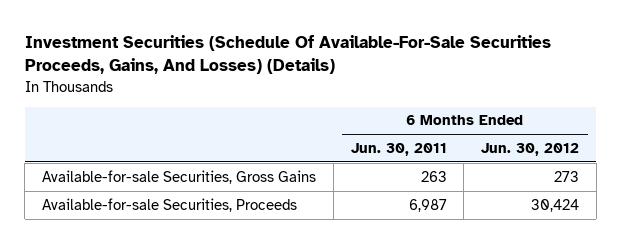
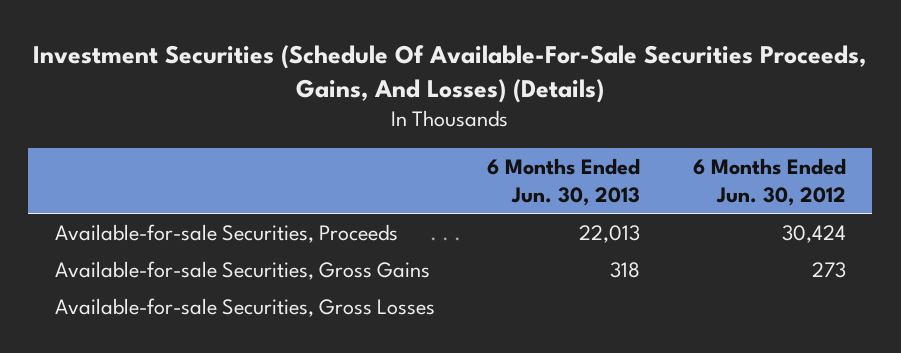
[350,143,447,157] Jun. 30, 2011 -> none
none -> [487,158,641,207] 6 Months Ended Jun. 30, 2013
[42,169,317,184] Available-for-sale Securities, Gross Gains -> [54,260,430,280] Available-for-sale Securities, Gross Gains
none -> [54,297,435,317] Available-for-sale Securities, Gross Losses

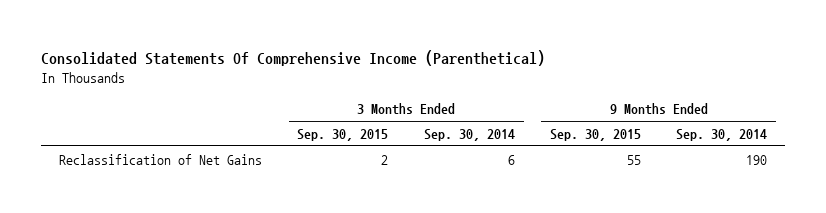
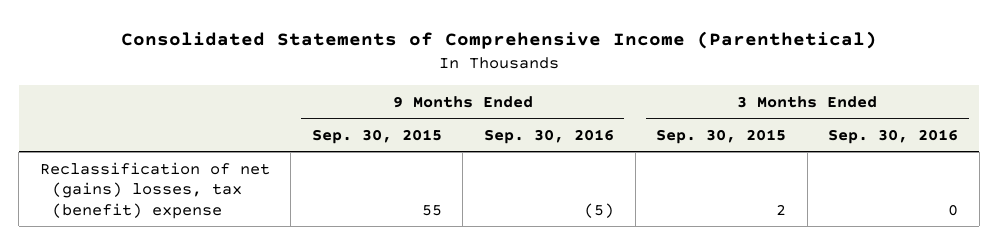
[41,50,546,67] Consolidated Statements Of Comprehensive Income (Parenthetical) -> [120,31,877,50] Consolidated Statements of Comprehensive Income (Parenthetical)
[423,128,515,141] Sep. 30, 2014 -> none
[676,128,768,141] Sep. 30, 2014 -> none
none -> [483,128,614,144] Sep. 30, 2016
none -> [828,128,959,144] Sep. 30, 2016
[59,153,263,165] Reclassification of Net Gains -> [39,161,270,219] Reclassification of net (gains) losses, tax (benefit) expense

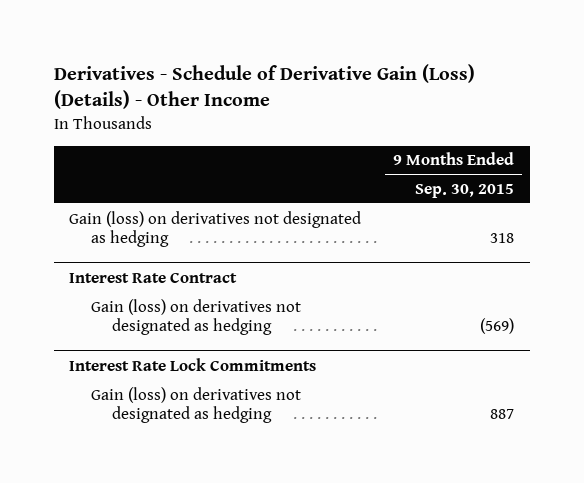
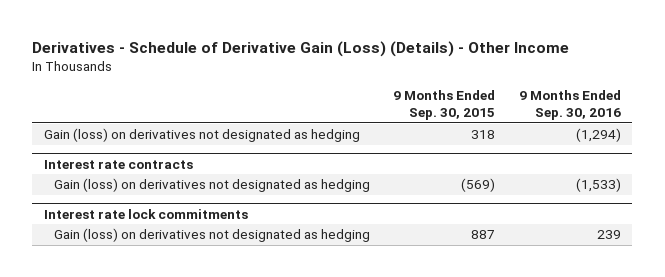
none -> [518,90,621,120] 9 Months Ended Sep. 30, 2016
[69,271,238,283] Interest Rate Contract -> [43,159,193,169] Interest rate contracts
[69,357,317,371] Interest Rate Lock Commitments -> [43,208,248,219] Interest rate lock commitments

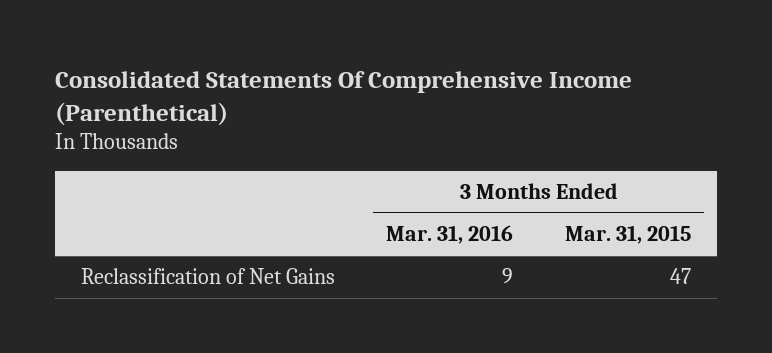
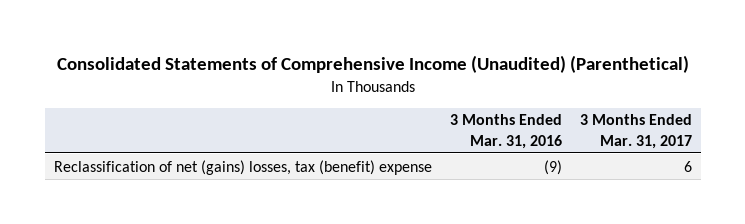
[54,70,632,126] Consolidated Statements Of Comprehensive Income (Parenthetical) -> [56,54,689,73] Consolidated Statements of Comprehensive Income (Unaudited) (Parenthetical)
[565,225,692,245] Mar. 31, 2015 -> none
none -> [579,114,692,149] 3 Months Ended Mar. 31, 2017
[80,268,335,285] Reclassification of Net Gains -> [53,159,432,175] Reclassification of net (gains) losses, tax (benefit) expense
[502,268,514,285] 9 -> [543,159,562,175] (9)

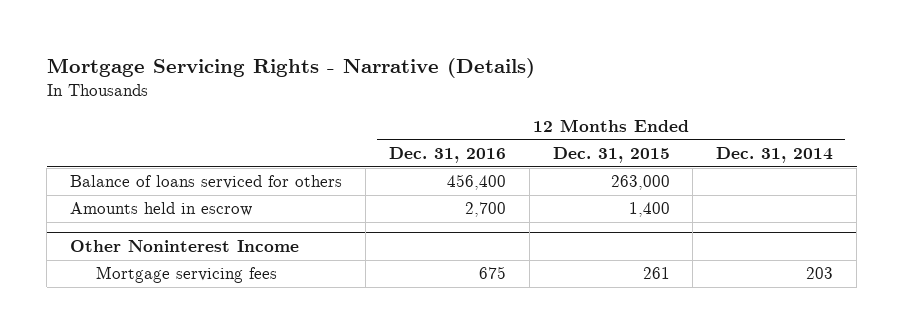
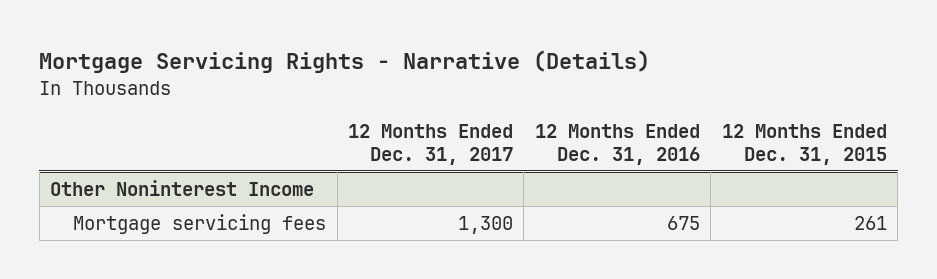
[716,146,834,163] Dec. 31, 2014 -> none
none -> [347,123,513,165] 12 Months Ended Dec. 31, 2017
[70,175,343,190] Balance of loans serviced for others -> none
[70,202,253,217] Amounts held in escrow -> none

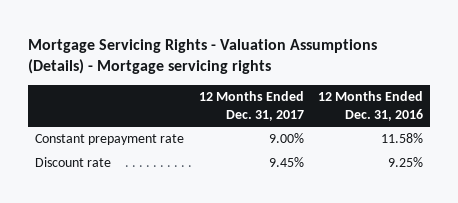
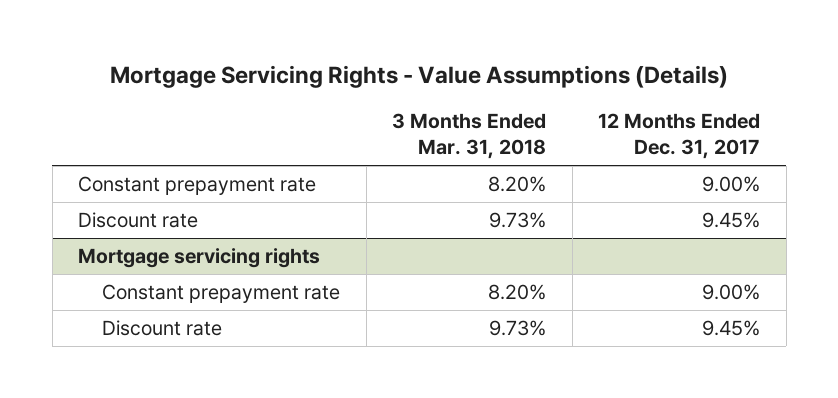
[28,38,378,75] Mortgage Servicing Rights - Valuation Assumptions (Details) - Mortgage servicing rights -> [110,65,729,89] Mortgage Servicing Rights - Value Assumptions (Details)
[318,91,424,121] 12 Months Ended Dec. 31, 2016 -> none
none -> [392,113,547,159] 3 Months Ended Mar. 31, 2018
none -> [78,248,321,269] Mortgage servicing rights
none -> [102,284,341,304] Constant prepayment rate
none -> [102,320,223,337] Discount rate

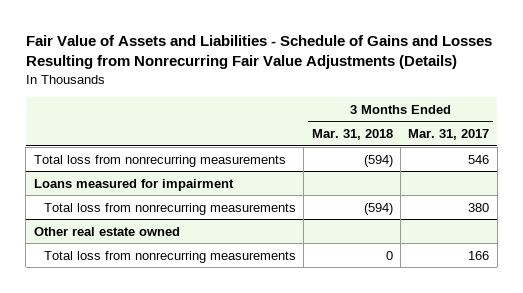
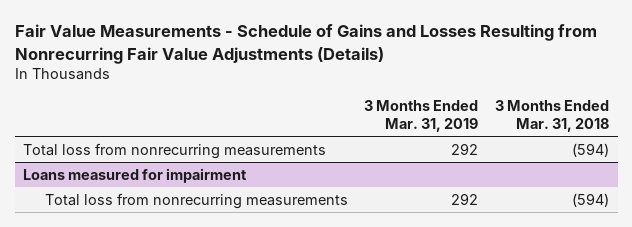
[25,35,492,70] Fair Value of Assets and Liabilities - Schedule of Gains and Losses Resulting from Nonrecurring Fair Value Adjustments (Details) -> [14,24,597,64] Fair Value Measurements - Schedule of Gains and Losses Resulting from Nonrecurring Fair Value Adjustments (Details)
[408,129,490,141] Mar. 31, 2017 -> none
none -> [364,100,479,132] 3 Months Ended Mar. 31, 2019
[33,226,180,236] Other real estate owned -> none
[43,250,296,263] Total loss from nonrecurring measurements -> none

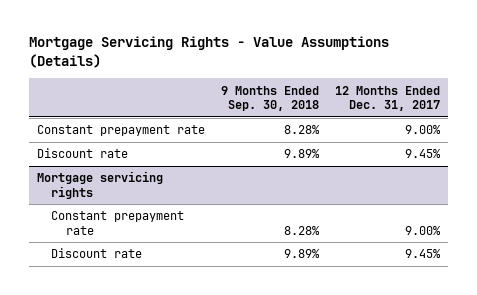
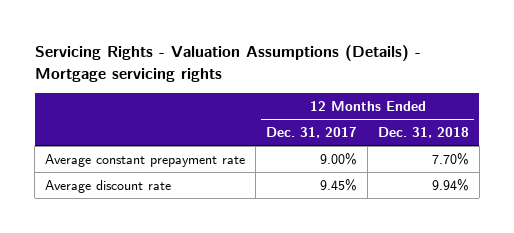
[28,36,389,69] Mortgage Servicing Rights - Value Assumptions (Details) -> [34,44,421,82] Servicing Rights - Valuation Assumptions (Details) - Mortgage servicing rights
[220,85,319,112] 9 Months Ended Sep. 30, 2018 -> none
none -> [378,127,470,139] Dec. 31, 2018
[36,171,163,199] Mortgage servicing rights -> none
[51,211,185,235] Constant prepayment rate -> none
[51,248,143,259] Discount rate -> none
[36,125,205,137] Constant prepayment rate -> [45,154,246,168] Average constant prepayment rate
[36,148,128,159] Discount rate -> [45,180,172,194] Average discount rate

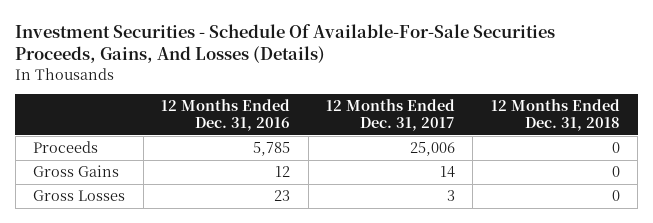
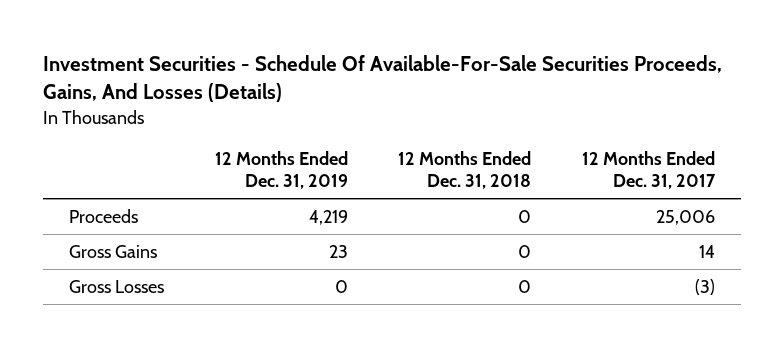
[161,99,291,131] 12 Months Ended Dec. 31, 2016 -> none
none -> [214,151,348,190] 12 Months Ended Dec. 31, 2019
[446,190,455,202] 3 -> [695,278,716,295] (3)

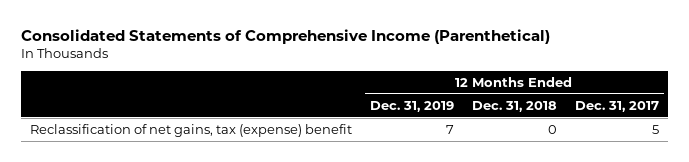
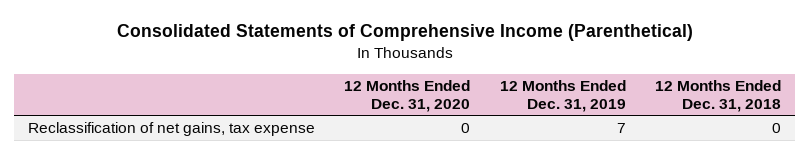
[575,100,660,112] Dec. 31, 2017 -> none
none -> [344,79,471,112] 12 Months Ended Dec. 31, 2020
[29,123,352,137] Reclassification of net gains, tax (expense) benefit -> [28,122,316,137] Reclassification of net gains, tax expense

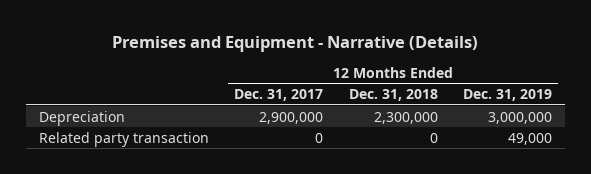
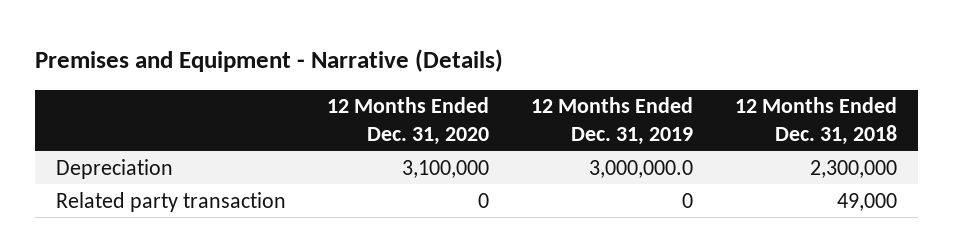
[234,89,324,102] Dec. 31, 2017 -> none
none -> [327,97,490,145] 12 Months Ended Dec. 31, 2020
[487,111,552,124] 3,000,000 -> [589,159,694,178] 3,000,000.0
[429,132,438,143] 0 -> [837,192,898,211] 49,000
[507,132,552,145] 49,000 -> [682,192,694,208] 0

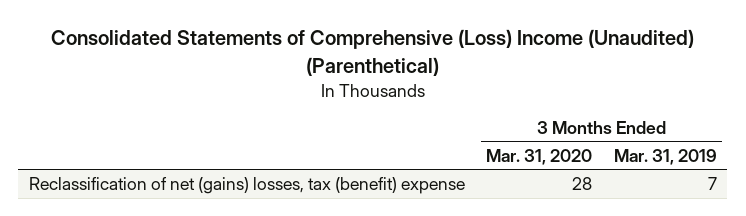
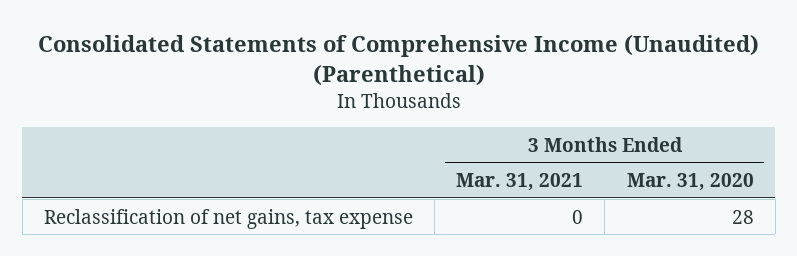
[50,29,694,76] Consolidated Statements of Comprehensive (Loss) Income (Unaudited) (Parenthetical) -> [37,34,759,86] Consolidated Statements of Comprehensive Income (Unaudited) (Parenthetical)
[613,148,717,165] Mar. 31, 2019 -> none
none -> [456,173,584,192] Mar. 31, 2021
[28,177,465,195] Reclassification of net (gains) losses, tax (benefit) expense -> [43,208,413,229] Reclassification of net gains, tax expense

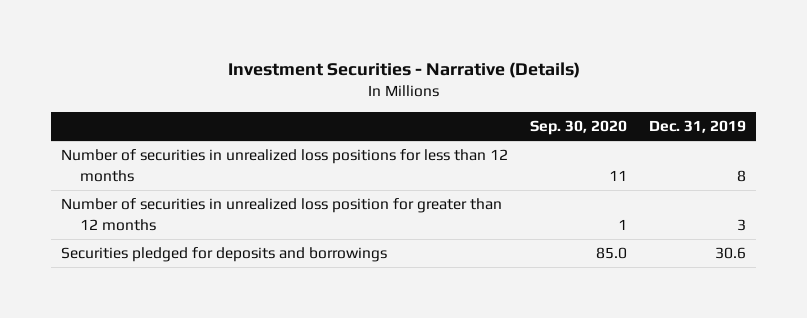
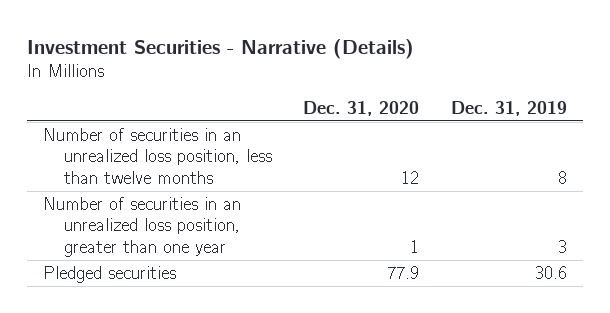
[530,120,628,136] Sep. 30, 2020 -> none
none -> [303,100,420,116] Dec. 31, 2020
[61,149,509,182] Number of securities in unrealized loss positions for less than 12 months -> [43,127,272,184] Number of securities in an unrealized loss position, less than twelve months
[61,198,503,231] Number of securities in unrealized loss position for greater than 12 months -> [43,196,242,257] Number of securities in an unrealized loss position, greater than one year
[61,247,388,263] Securities pledged for deposits and borrowings -> [43,265,177,283] Pledged securities

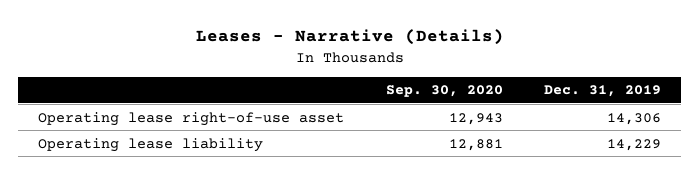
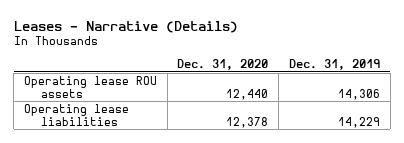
[385,85,503,98] Sep. 30, 2020 -> none
none -> [177,58,269,70] Dec. 31, 2020
[38,111,345,126] Operating lease right-of-use asset -> [24,75,158,98] Operating lease ROU assets
[38,137,264,152] Operating lease liability -> [24,103,130,126] Operating lease liabilities

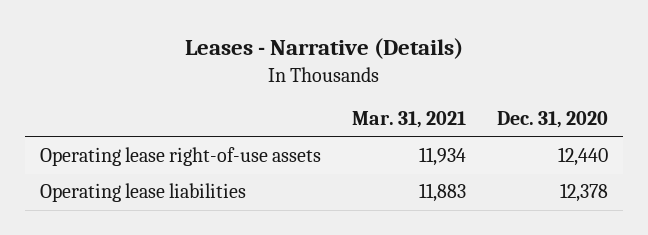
[288,58,380,70] Dec. 31, 2019 -> none
none -> [351,111,466,129] Mar. 31, 2021
[24,75,158,98] Operating lease ROU assets -> [40,147,322,167] Operating lease right-of-use assets

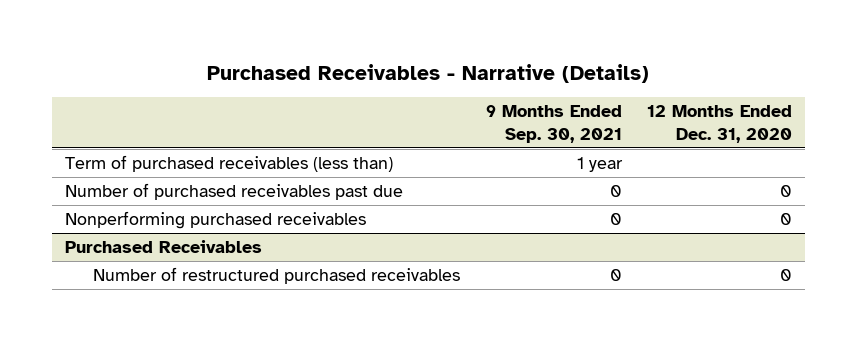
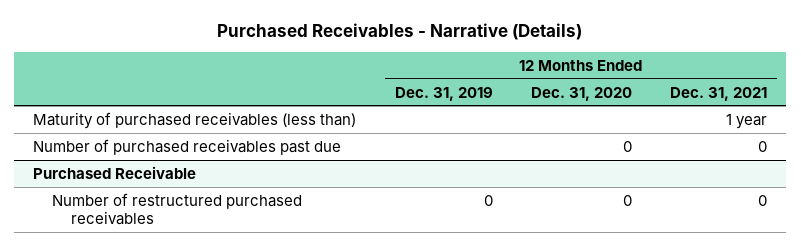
[485,105,622,144] 9 Months Ended Sep. 30, 2021 -> none
none -> [394,86,493,101] Dec. 31, 2019
none -> [670,86,768,101] Dec. 31, 2021
[64,154,393,172] Term of purchased receivables (less than) -> [33,111,357,129] Maturity of purchased receivables (less than)
[64,210,366,229] Nonperforming purchased receivables -> none
[64,239,262,253] Purchased Receivables -> [33,165,197,179] Purchased Receivable

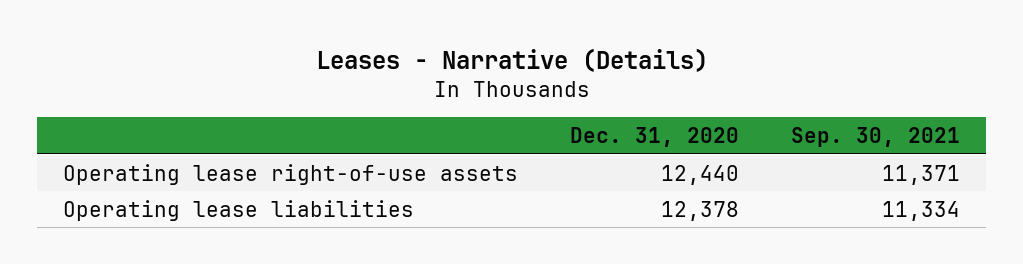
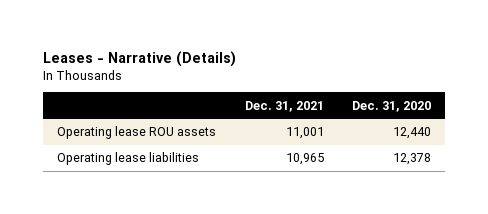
[791,127,961,148] Sep. 30, 2021 -> none
none -> [244,100,324,112] Dec. 31, 2021
[63,163,519,185] Operating lease right-of-use assets -> [57,126,217,140] Operating lease ROU assets

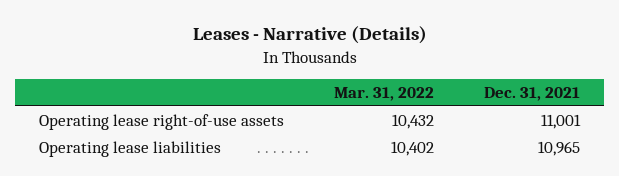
[351,100,431,112] Dec. 31, 2020 -> none
none -> [334,87,435,102] Mar. 31, 2022
[57,126,217,140] Operating lease ROU assets -> [39,113,285,130] Operating lease right-of-use assets

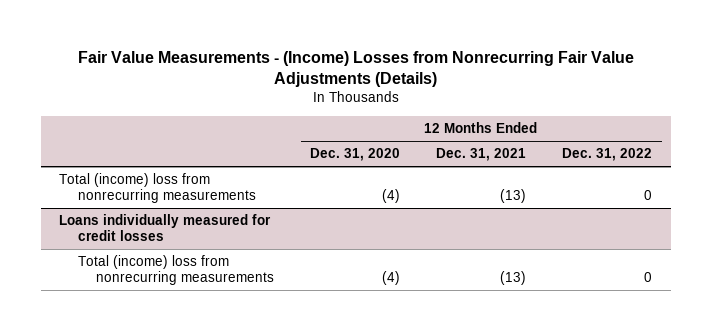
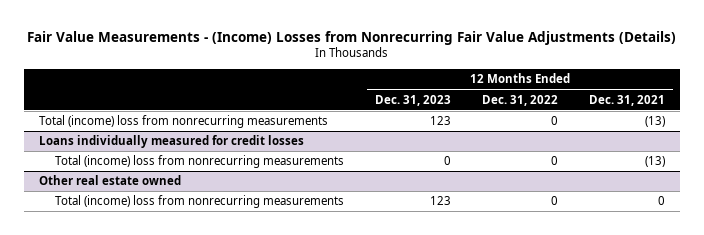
[310,148,401,162] Dec. 31, 2020 -> none
none -> [375,94,452,106] Dec. 31, 2023
none -> [39,175,182,186] Other real estate owned
none -> [55,195,345,209] Total (income) loss from nonrecurring measurements

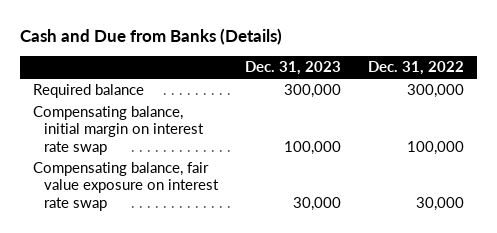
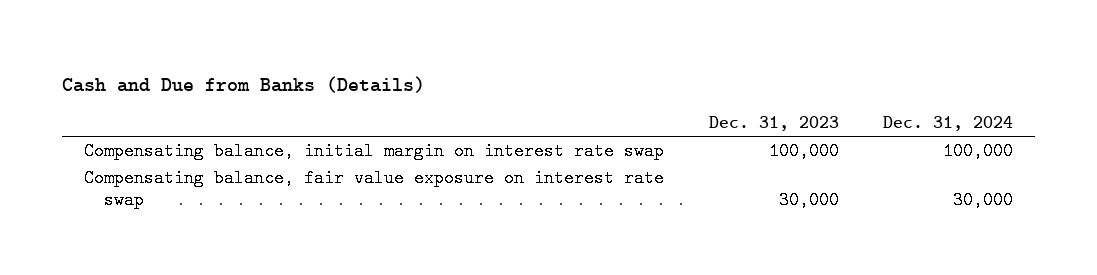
[367,61,464,76] Dec. 31, 2022 -> none
none -> [883,116,1014,132] Dec. 31, 2024
[33,84,145,99] Required balance -> none

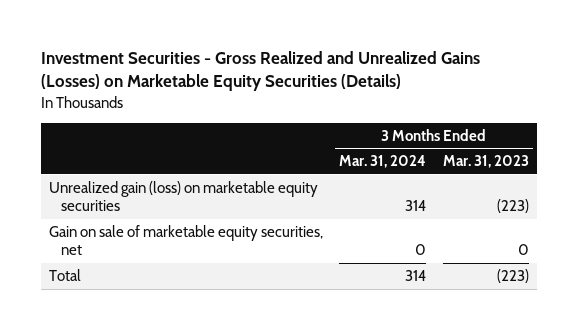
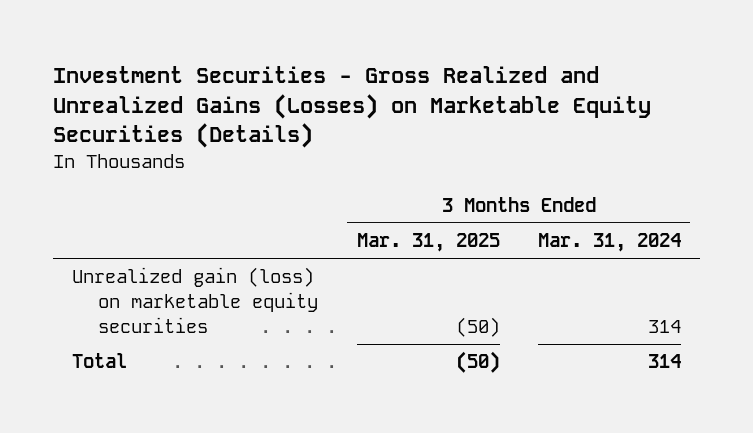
[442,155,529,169] Mar. 31, 2023 -> none
none -> [356,233,500,253] Mar. 31, 2025
[49,225,324,256] Gain on sale of marketable equity securities, net -> none

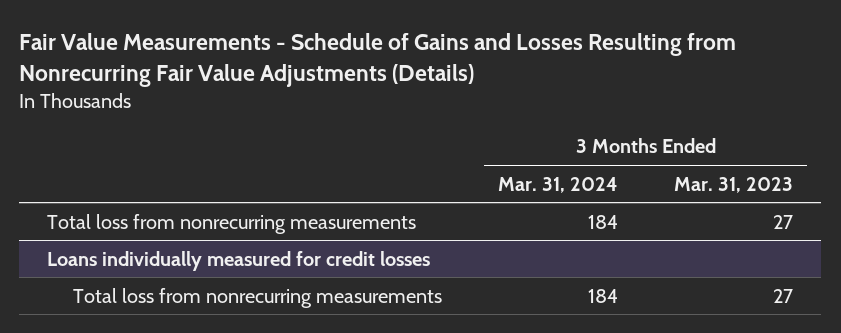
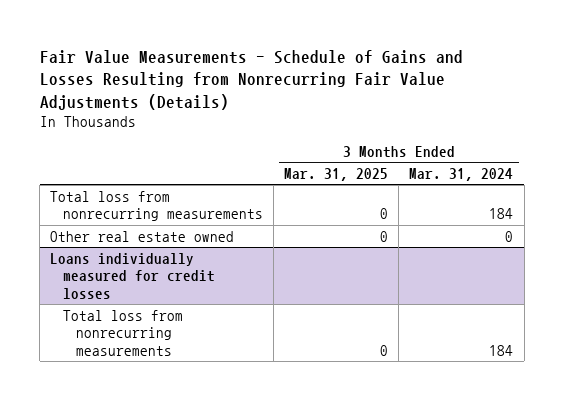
[674,176,794,193] Mar. 31, 2023 -> none
none -> [284,168,389,182] Mar. 31, 2025
none -> [50,230,235,242] Other real estate owned

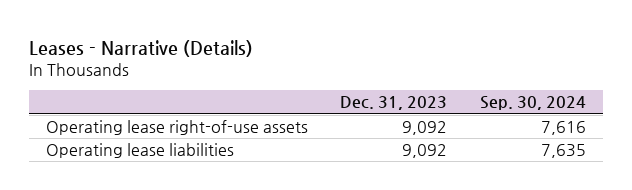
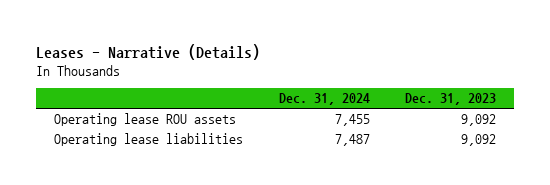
[480,96,587,111] Sep. 30, 2024 -> none
none -> [278,93,370,106] Dec. 31, 2024
[45,120,308,136] Operating lease right-of-use assets -> [53,113,236,127] Operating lease ROU assets

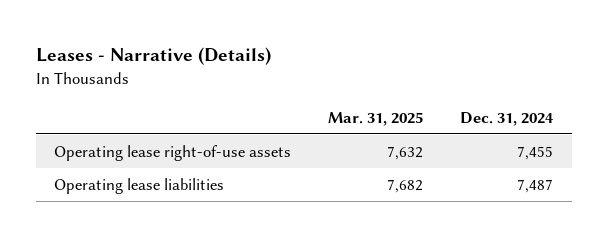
[405,93,497,106] Dec. 31, 2023 -> none
none -> [328,111,424,126] Mar. 31, 2025
[53,113,236,127] Operating lease ROU assets -> [54,145,292,162] Operating lease right-of-use assets

